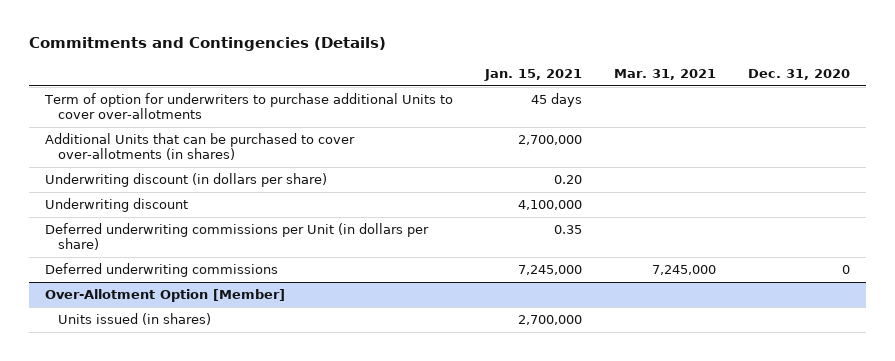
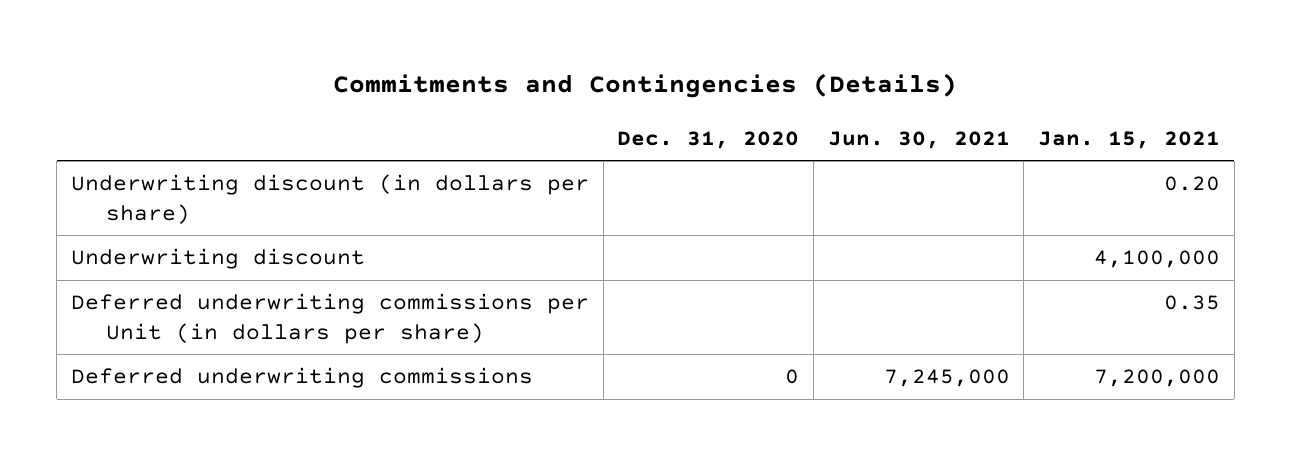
[613,68,716,80] Mar. 31, 2021 -> none
none -> [827,130,1010,149] Jun. 30, 2021
[43,93,453,120] Term of option for underwriters to purchase additional Units to cover over-allotments -> none
[44,133,355,161] Additional Units that can be purchased to cover over-allotments (in shares) -> none
[44,289,285,303] Over-Allotment Option [Member] -> none
[58,313,212,326] Units issued (in shares) -> none
[517,265,582,276] 7,245,000 -> [1094,369,1221,388] 7,200,000

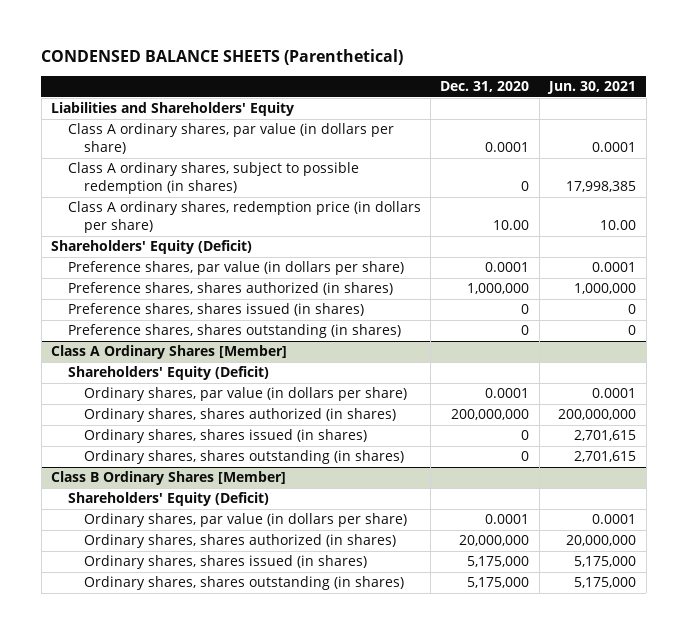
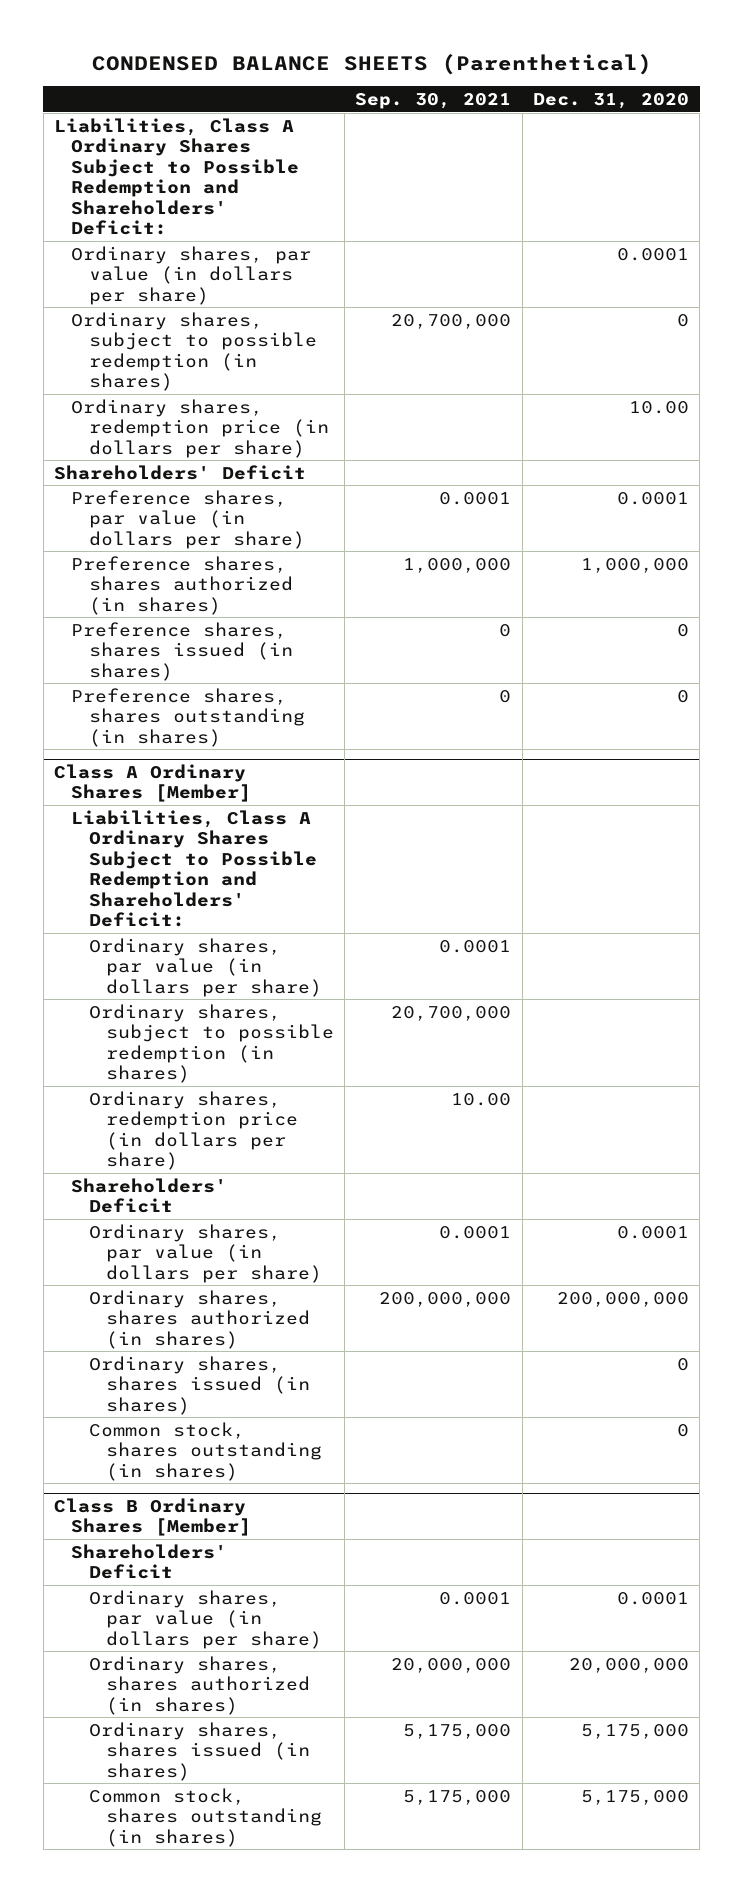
[547,81,637,95] Jun. 30, 2021 -> none
none -> [355,93,512,110] Sep. 30, 2021
[51,102,295,117] Liabilities and Shareholders' Equity -> [54,117,300,236] Liabilities, Class A Ordinary Shares Subject to Possible Redemption and Shareholders' Deficit:
[67,123,394,154] Class A ordinary shares, par value (in dollars per share) -> [71,245,312,305] Ordinary shares, par value (in dollars per share)
[67,162,359,194] Class A ordinary shares, subject to possible redemption (in shares) -> [71,311,317,392] Ordinary shares, subject to possible redemption (in shares)
[67,201,421,233] Class A ordinary shares, redemption price (in dollars per share) -> [71,398,329,458] Ordinary shares, redemption price (in dollars per share)
[51,240,253,255] Shareholders' Equity (Deficit) -> [54,464,307,480] Shareholders' Deficit
none -> [71,809,317,928] Liabilities, Class A Ordinary Shares Subject to Possible Redemption and Shareholders' Deficit:
none -> [88,937,322,997] Ordinary shares, par value (in dollars per share)
none -> [88,1003,334,1084] Ordinary shares, subject to possible redemption (in shares)
none -> [88,1090,298,1171] Ordinary shares, redemption price (in dollars per share)
[67,366,269,381] Shareholders' Equity (Deficit) -> [71,1177,228,1214] Shareholders' Deficit
[84,450,405,465] Ordinary shares, shares outstanding (in shares) -> [88,1421,322,1481] Common stock, shares outstanding (in shares)
[67,492,269,507] Shareholders' Equity (Deficit) -> [71,1543,228,1580] Shareholders' Deficit
[84,576,405,591] Ordinary shares, shares outstanding (in shares) -> [88,1787,322,1847] Common stock, shares outstanding (in shares)

